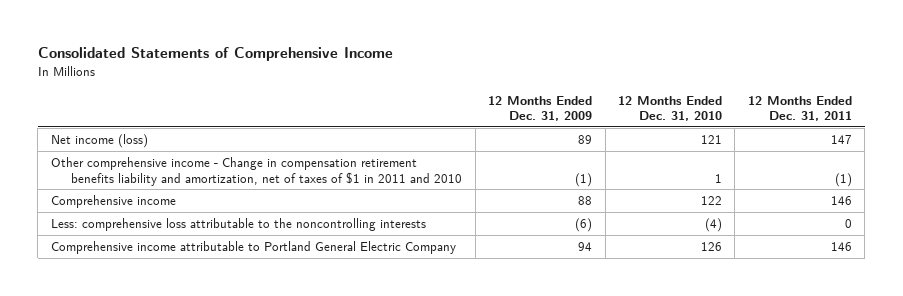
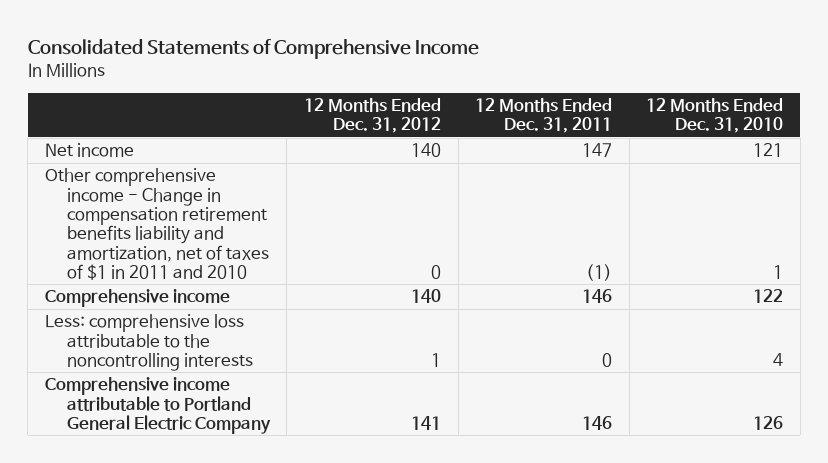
[488,95,593,122] 12 Months Ended Dec. 31, 2009 -> none
none -> [303,98,441,134] 12 Months Ended Dec. 31, 2012
[50,133,148,148] Net income (loss) -> [45,143,135,158] Net income
[705,217,723,232] (4) -> [773,352,784,366] 4

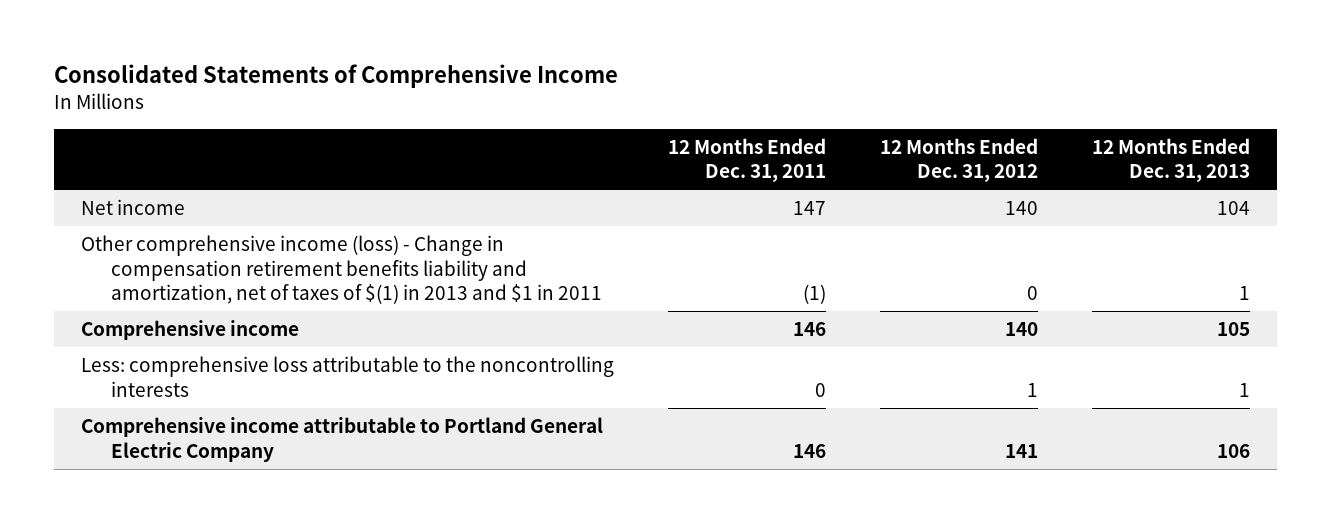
[646,98,784,134] 12 Months Ended Dec. 31, 2010 -> none
none -> [1091,137,1250,183] 12 Months Ended Dec. 31, 2013
[45,168,269,280] Other comprehensive income - Change in compensation retirement benefits liability and amortization, net of taxes of $1 in 2011 and 2010 -> [80,235,603,305] Other comprehensive income (loss) - Change in compensation retirement benefits liability and amortization, net of taxes of $(1) in 2013 and $1 in 2011

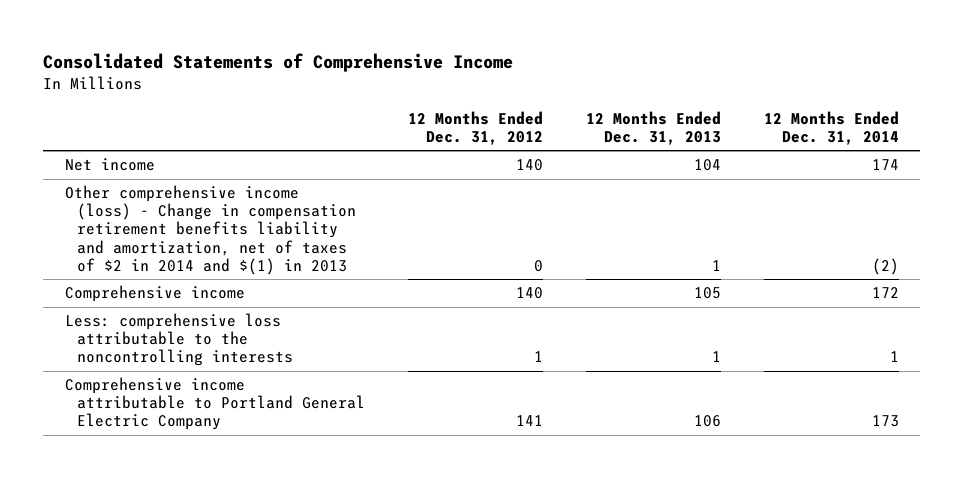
[667,137,826,183] 12 Months Ended Dec. 31, 2011 -> none
none -> [763,110,899,145] 12 Months Ended Dec. 31, 2014
[80,235,603,305] Other comprehensive income (loss) - Change in compensation retirement benefits liability and amortization, net of taxes of $(1) in 2013 and $1 in 2011 -> [64,185,357,275] Other comprehensive income (loss) - Change in compensation retirement benefits liability and amortization, net of taxes of $2 in 2014 and $(1) in 2013

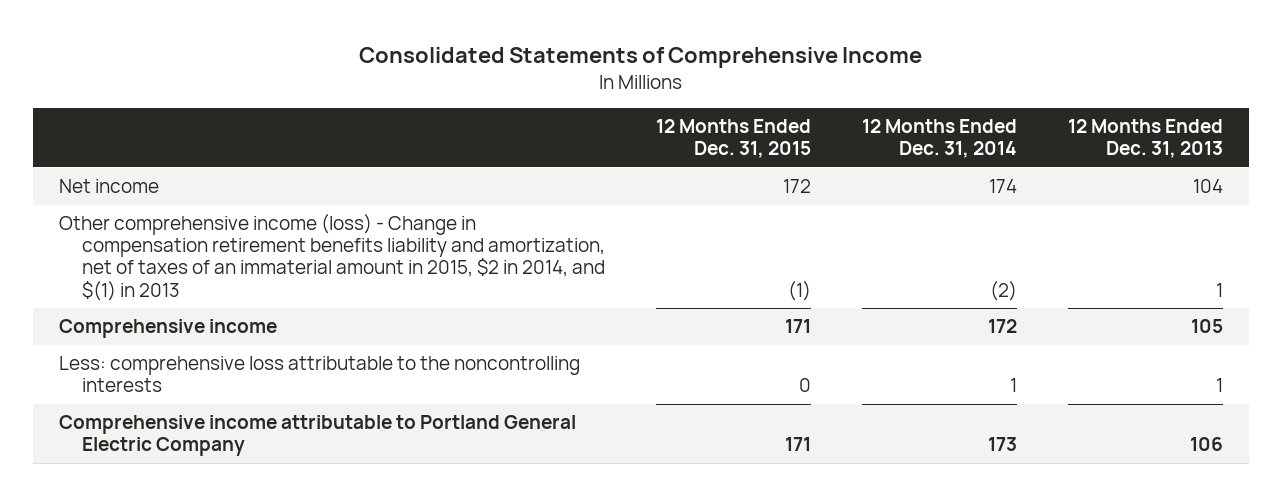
[408,110,544,145] 12 Months Ended Dec. 31, 2012 -> none
none -> [655,119,811,159] 12 Months Ended Dec. 31, 2015
[64,185,357,275] Other comprehensive income (loss) - Change in compensation retirement benefits liability and amortization, net of taxes of $2 in 2014 and $(1) in 2013 -> [58,214,605,301] Other comprehensive income (loss) - Change in compensation retirement benefits liability and amortization, net of taxes of an immaterial amount in 2015, $2 in 2014, and $(1) in 2013

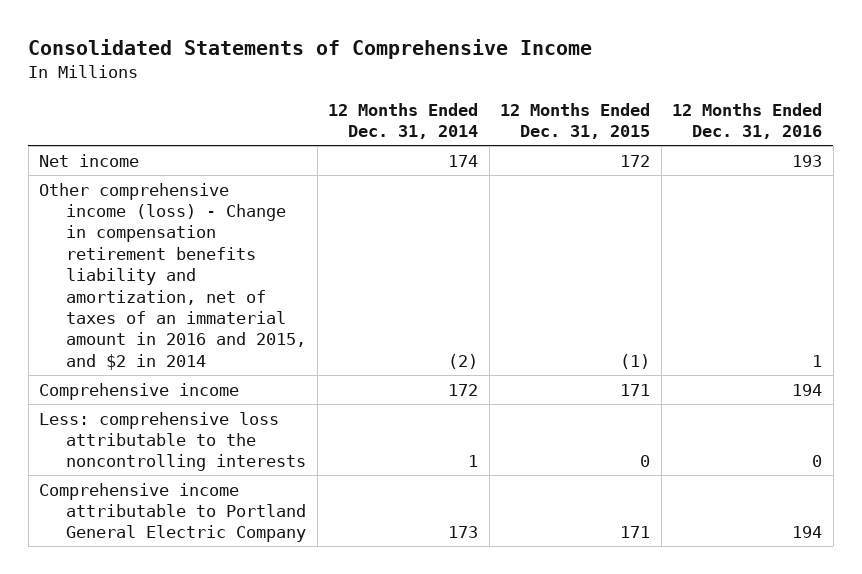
[1068,119,1224,159] 12 Months Ended Dec. 31, 2013 -> none
none -> [672,102,823,140] 12 Months Ended Dec. 31, 2016
[58,214,605,301] Other comprehensive income (loss) - Change in compensation retirement benefits liability and amortization, net of taxes of an immaterial amount in 2015, $2 in 2014, and $(1) in 2013 -> [39,182,307,370] Other comprehensive income (loss) - Change in compensation retirement benefits liability and amortization, net of taxes of an immaterial amount in 2016 and 2015, and $2 in 2014

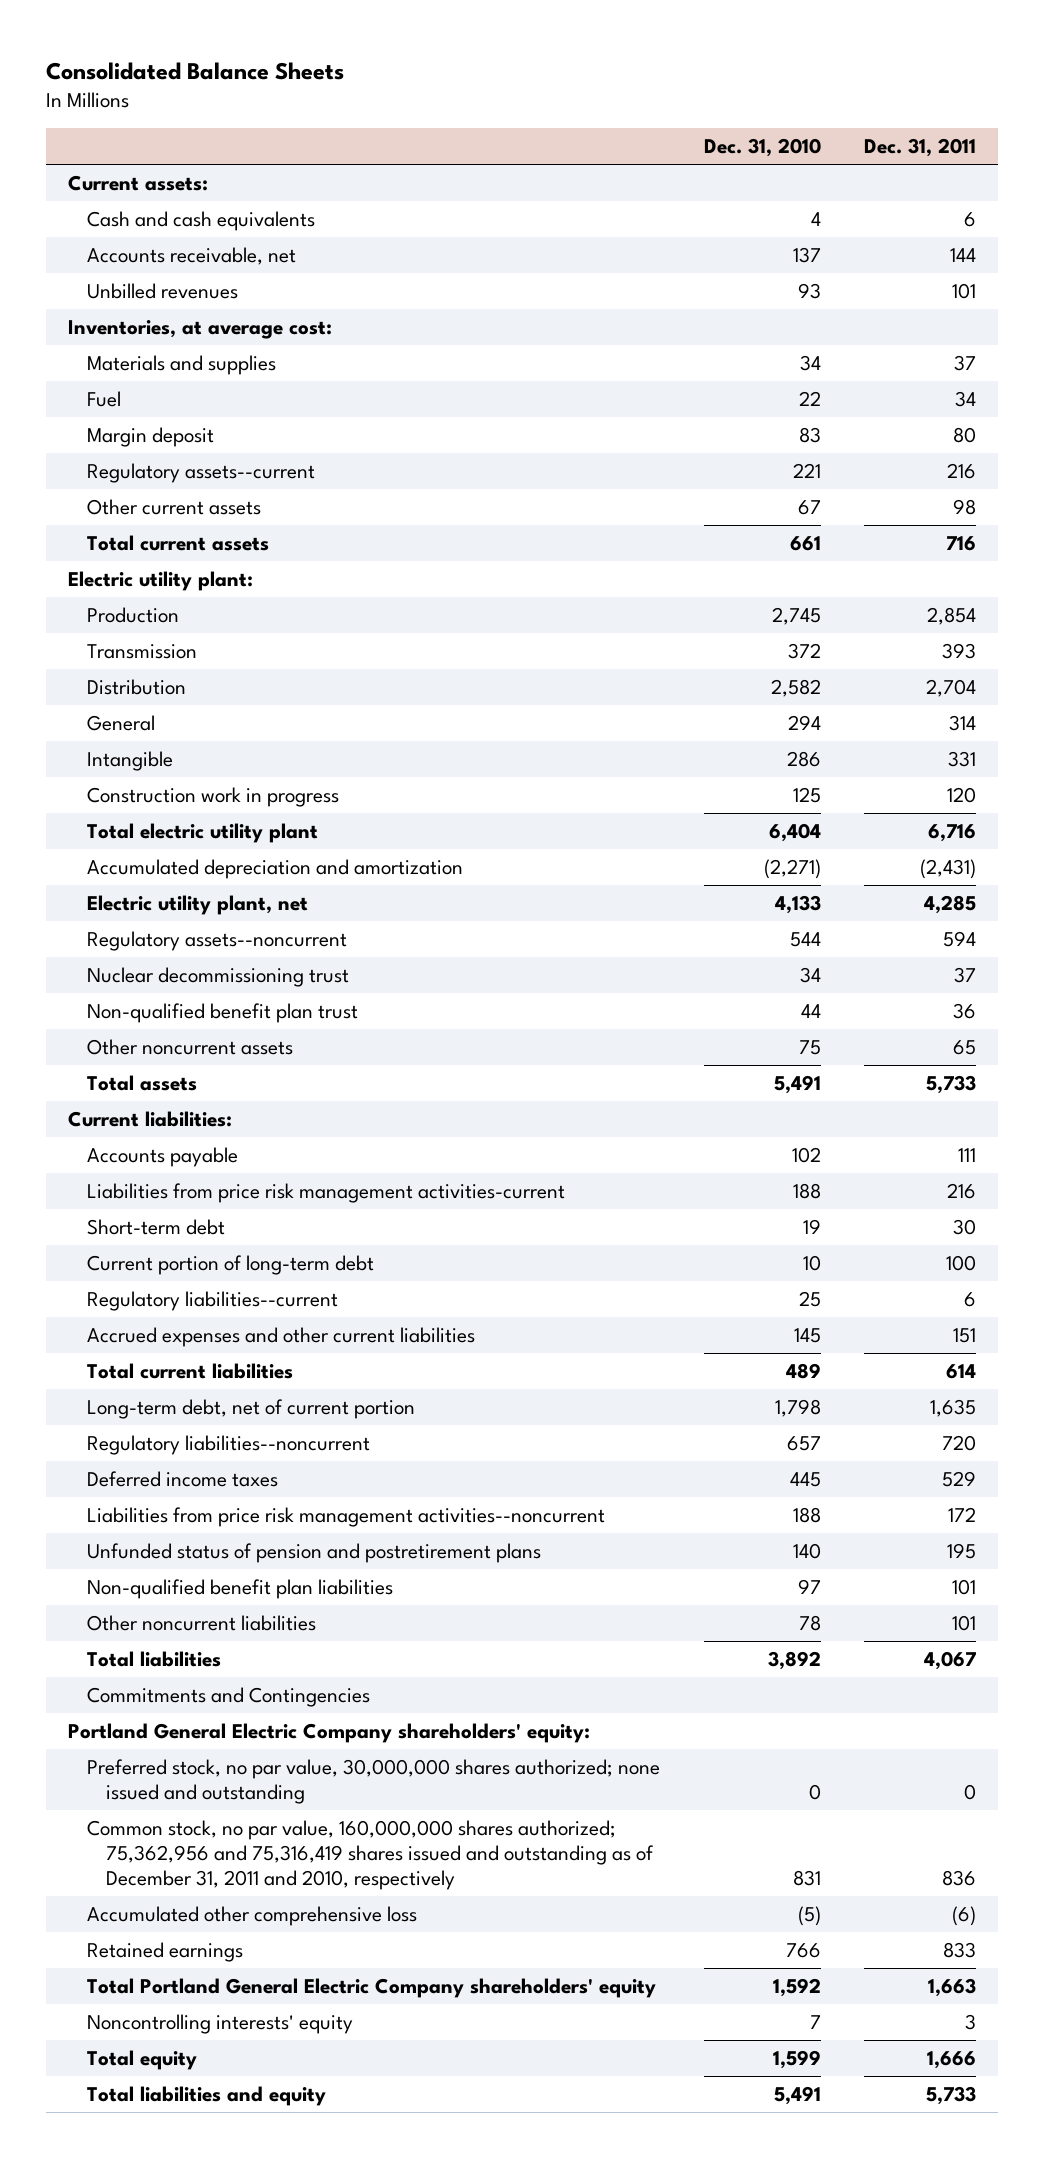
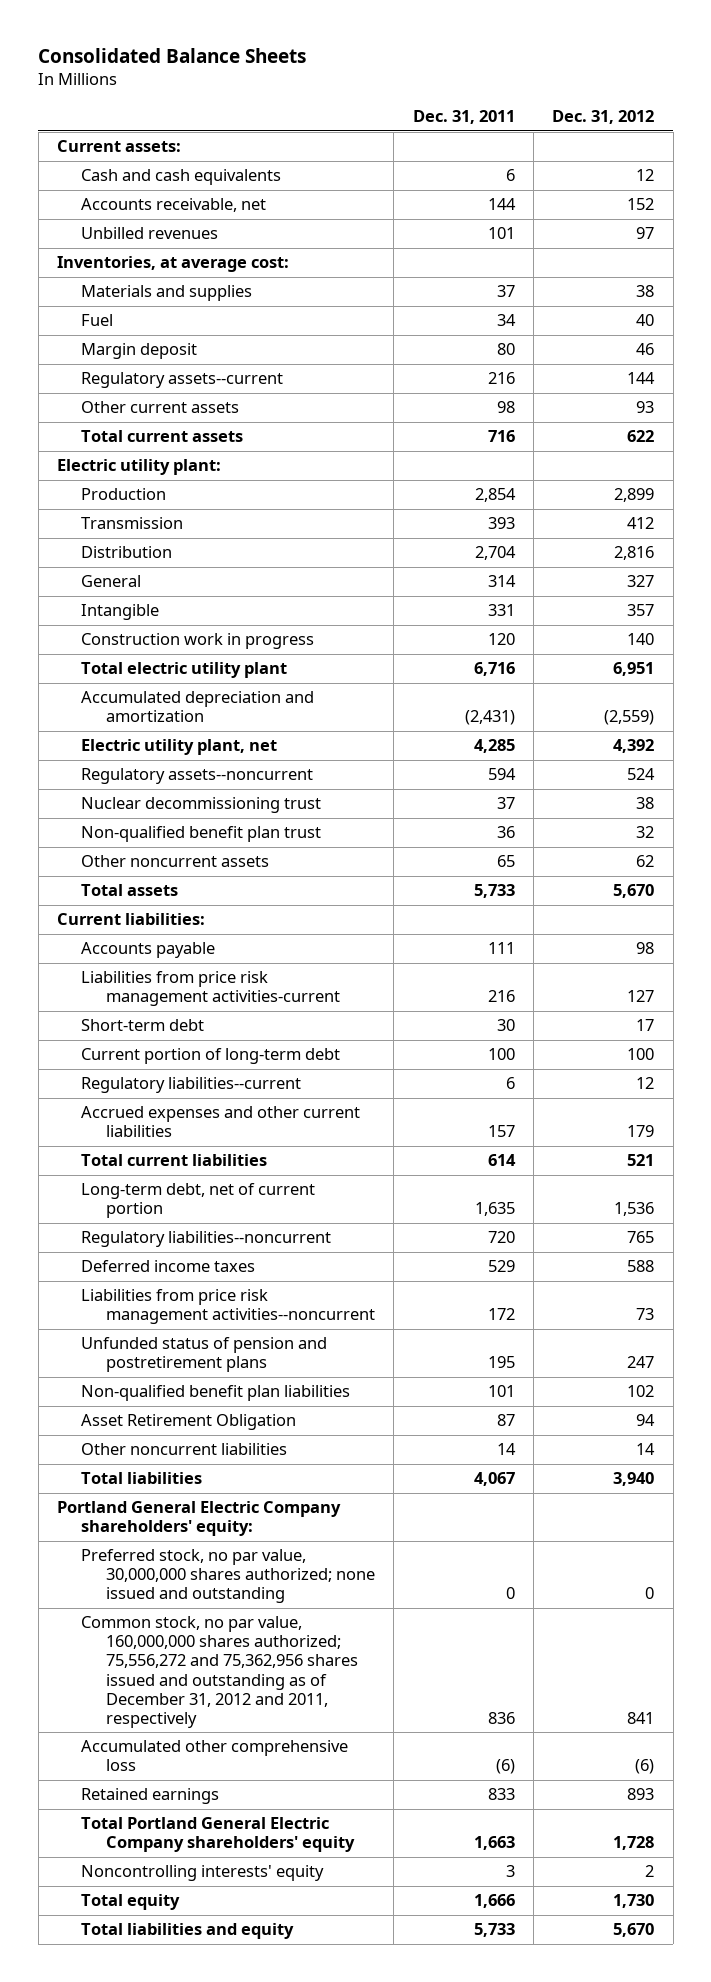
[703,137,821,157] Dec. 31, 2010 -> none
none -> [552,110,655,125] Dec. 31, 2012
[953,1327,977,1343] 151 -> [487,1125,515,1138] 157
none -> [81,1414,297,1431] Asset Retirement Obligation
[952,1614,977,1631] 101 -> [496,1443,516,1456] 14
[87,1686,371,1707] Commitments and Contingencies -> none
[87,1819,655,1890] Common stock, no par value, 160,000,000 shares authorized; 75,362,956 and 75,316,419 shares issued and outstanding as of December 31, 2011 and 2010, respectively -> [81,1616,359,1728] Common stock, no par value, 160,000,000 shares authorized; 75,556,272 and 75,362,956 shares issued and outstanding as of December 31, 2012 and 2011, respectively

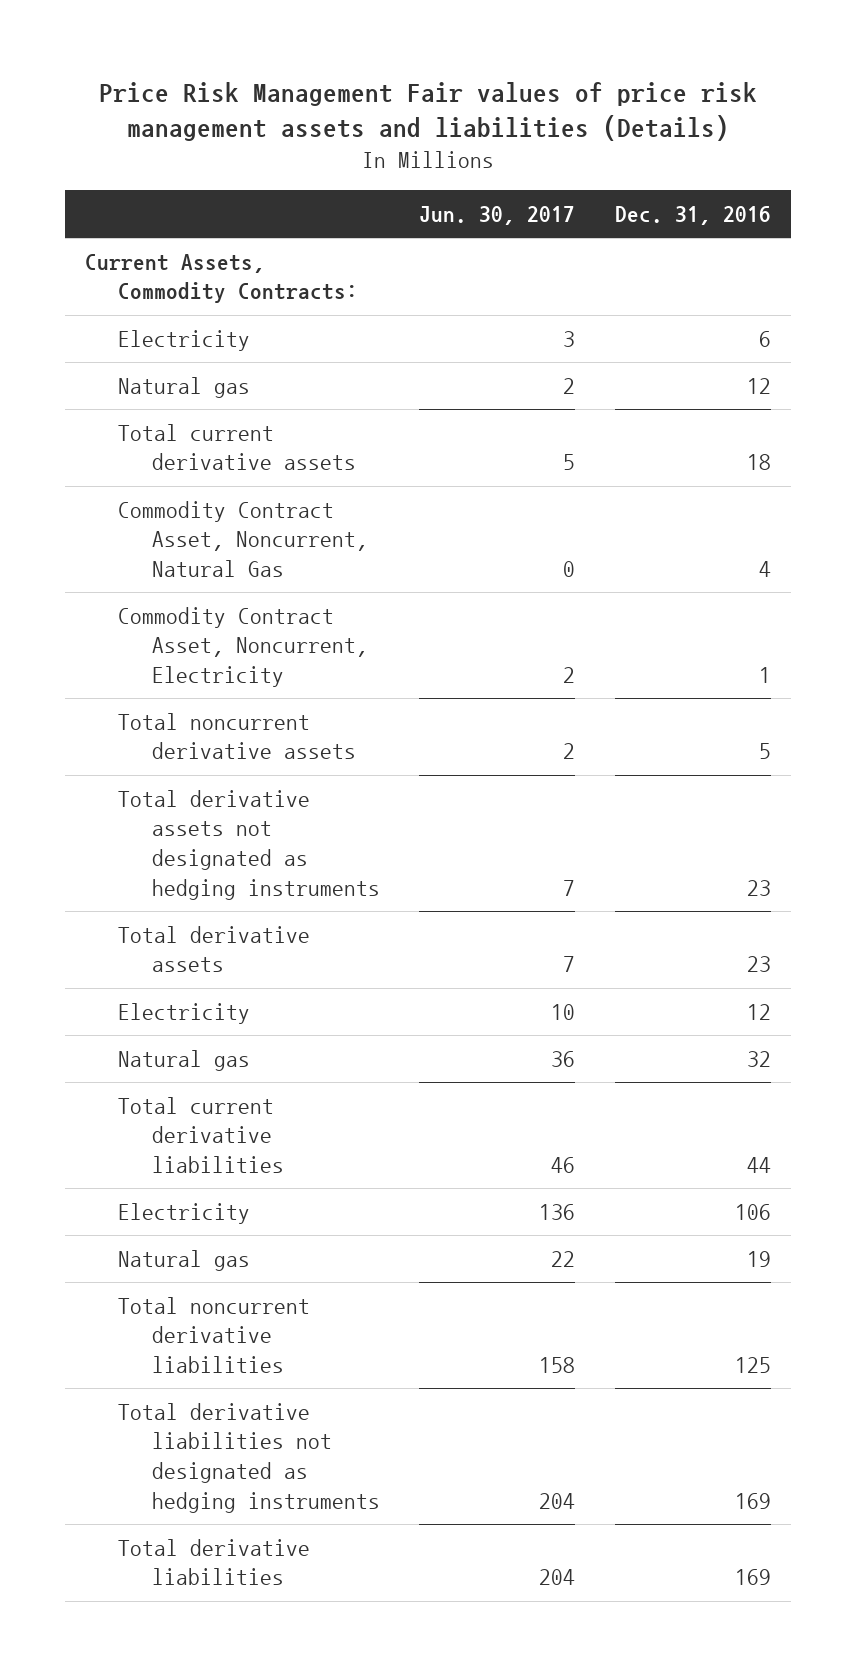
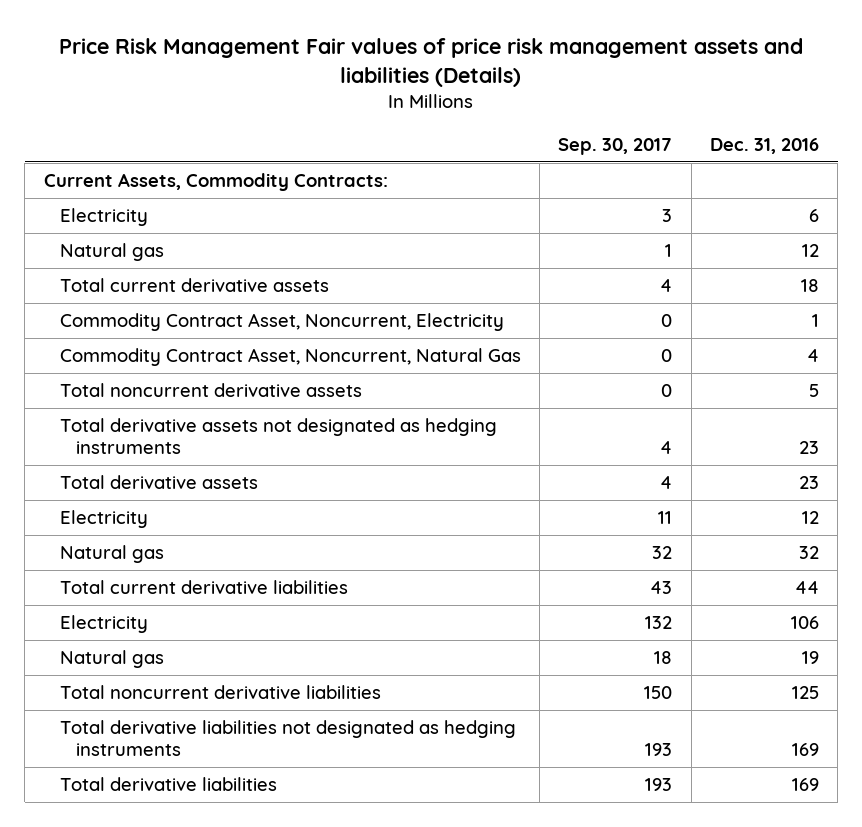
[419,206,576,226] Jun. 30, 2017 -> none
none -> [558,137,673,155] Sep. 30, 2017
[118,500,368,578] Commodity Contract Asset, Noncurrent, Natural Gas -> [59,348,521,367] Commodity Contract Asset, Noncurrent, Natural Gas

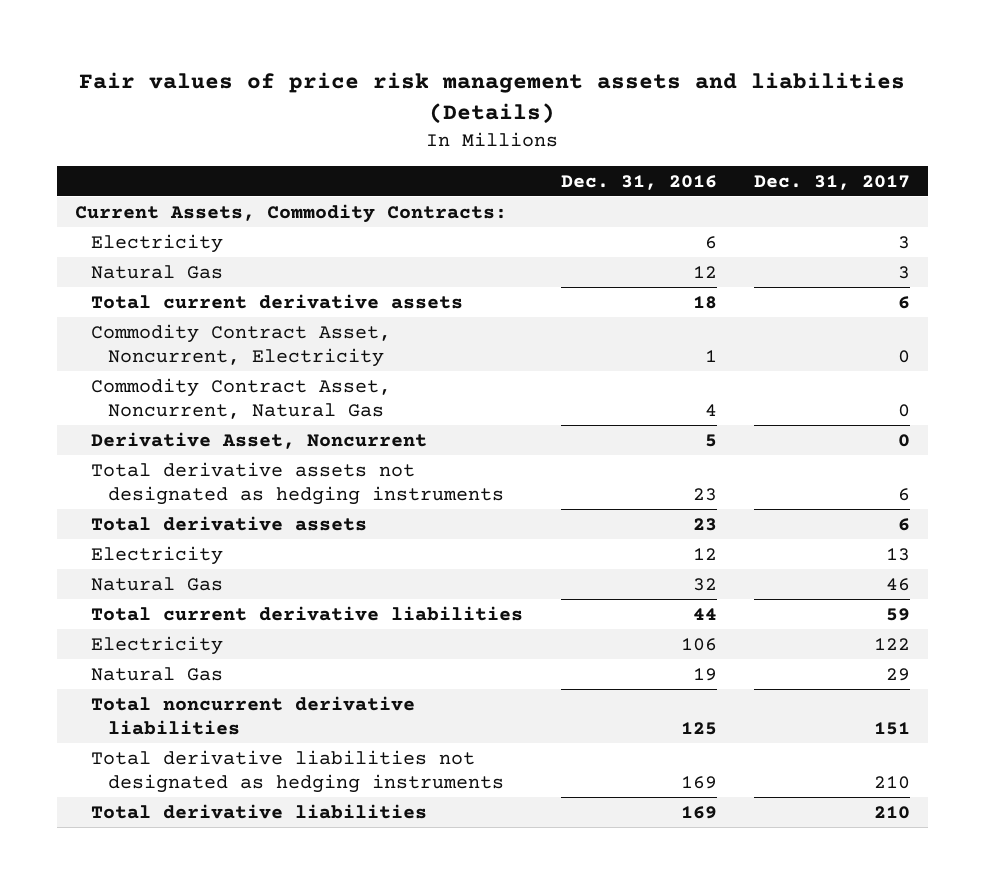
[59,37,804,87] Price Risk Management Fair values of price risk management assets and liabilities (Details) -> [79,71,906,124] Fair values of price risk management assets and liabilities (Details)
[558,137,673,155] Sep. 30, 2017 -> none
none -> [753,174,910,190] Dec. 31, 2017
[59,243,164,262] Natural gas -> [91,264,224,279] Natural Gas
[59,383,362,398] Total noncurrent derivative assets -> [91,431,428,449] Derivative Asset, Noncurrent
[59,545,164,564] Natural gas -> [91,576,224,591] Natural Gas
[59,650,164,669] Natural gas -> [91,666,224,681] Natural Gas

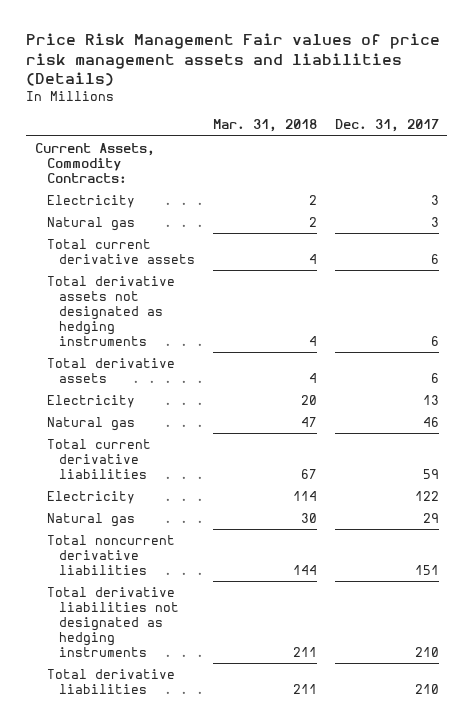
[79,71,906,124] Fair values of price risk management assets and liabilities (Details) -> [26,33,441,87] Price Risk Management Fair values of price risk management assets and liabilities (Details)
[560,174,717,190] Dec. 31, 2016 -> none
none -> [213,119,318,133] Mar. 31, 2018
[91,264,224,279] Natural Gas -> [47,216,136,231] Natural gas
[91,323,392,368] Commodity Contract Asset, Noncurrent, Electricity -> none
[91,377,392,420] Commodity Contract Asset, Noncurrent, Natural Gas -> none
[91,431,428,449] Derivative Asset, Noncurrent -> none
[91,576,224,591] Natural Gas -> [47,416,136,431] Natural gas
[91,666,224,681] Natural Gas -> [47,512,136,527] Natural gas

